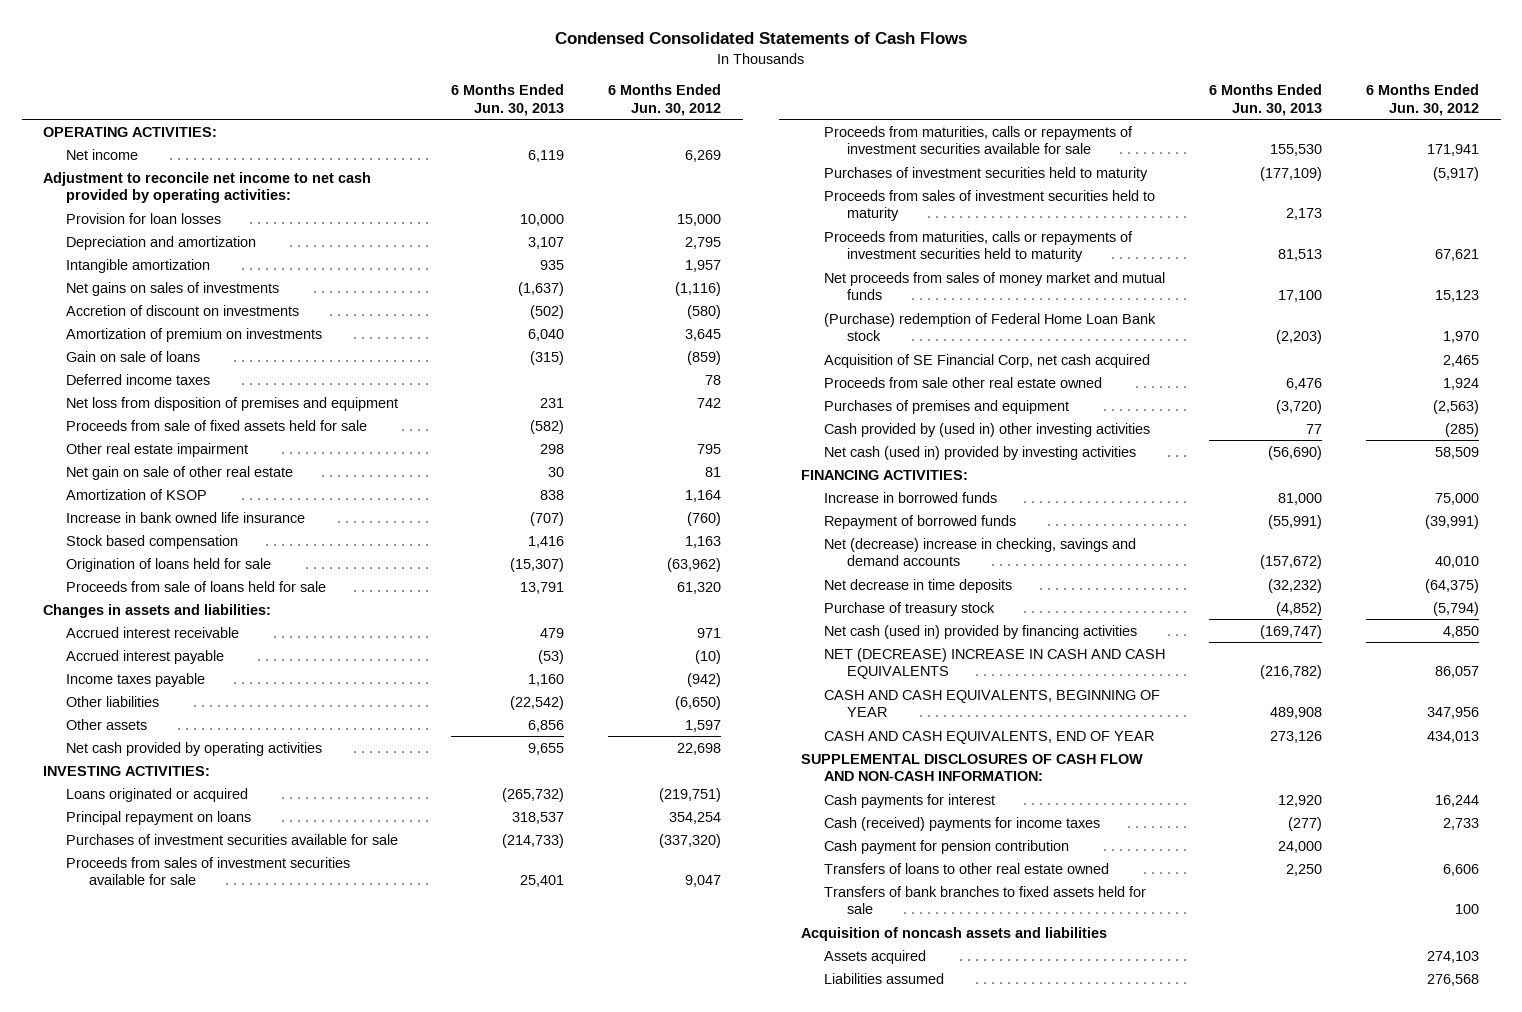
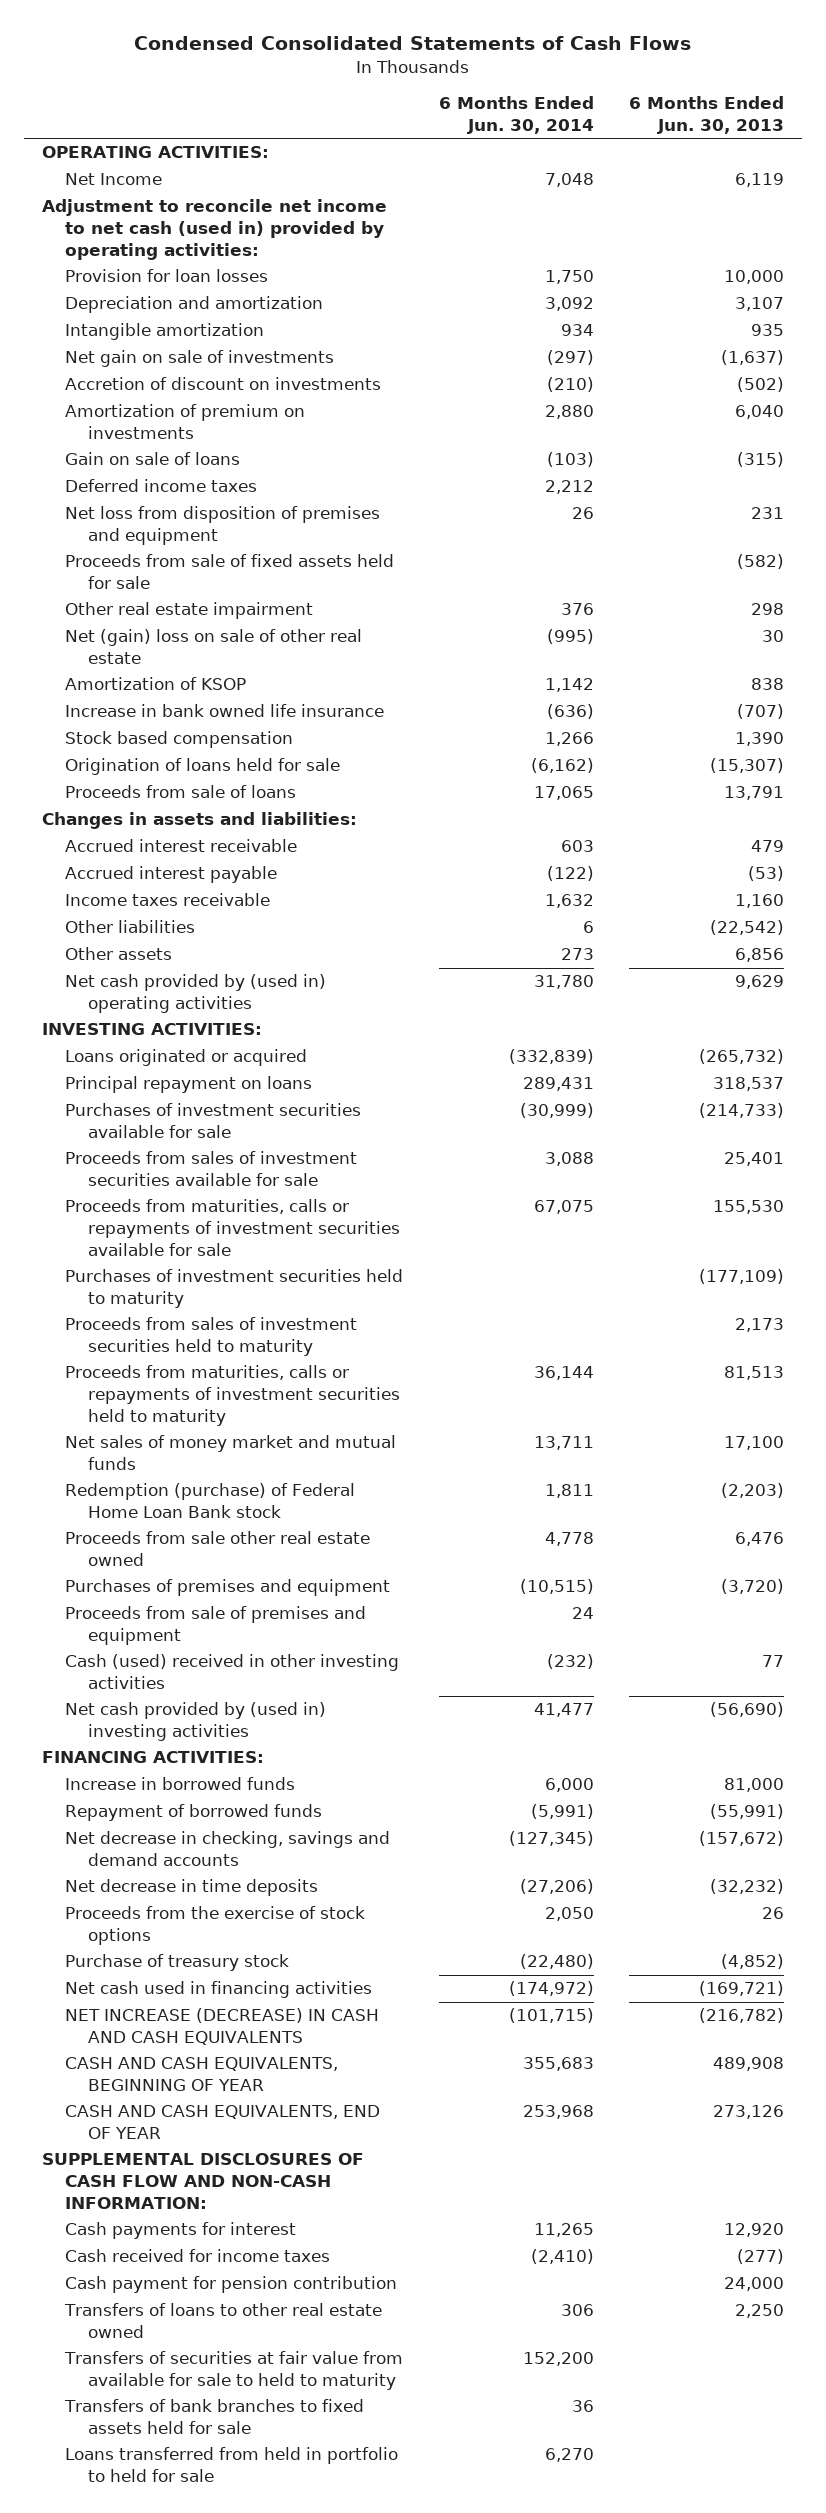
[607,84,721,117] 6 Months Ended Jun. 30, 2012 -> none
none -> [438,96,594,134] 6 Months Ended Jun. 30, 2014
[66,148,139,160] Net income -> [64,173,162,186] Net Income
[43,171,372,204] Adjustment to reconcile net income to net cash provided by operating activities: -> [42,199,388,260] Adjustment to reconcile net income to net cash (used in) provided by operating activities:
[66,281,280,296] Net gains on sales of investments -> [64,350,334,368] Net gain on sale of investments
[66,465,294,480] Net gain on sale of other real estate -> [64,629,362,665] Net (gain) loss on sale of other real estate
[528,535,565,548] 1,416 -> [735,732,785,747] 1,390
[66,580,327,592] Proceeds from sale of loans held for sale -> [64,785,296,799] Proceeds from sale of loans
[66,672,206,687] Income taxes payable -> [64,893,270,907] Income taxes receivable
[66,741,323,756] Net cash provided by operating activities -> [64,974,326,1014] Net cash provided by (used in) operating activities
[528,742,565,755] 9,655 -> [735,975,785,990] 9,629
[824,353,1151,368] Acquisition of SE Financial Corp, net cash acquired -> none
[824,271,1166,301] Net proceeds from sales of money market and mutual funds -> [64,1435,396,1471] Net sales of money market and mutual funds
[824,312,1157,342] (Purchase) redemption of Federal Home Loan Bank stock -> [64,1483,355,1519] Redemption (purchase) of Federal Home Loan Bank stock
none -> [64,1606,366,1646] Proceeds from sale of premises and equipment
[824,422,1151,437] Cash provided by (used in) other investing activities -> [64,1654,399,1690] Cash (used) received in other investing activities
[824,445,1137,460] Net cash (used in) provided by investing activities -> [64,1702,326,1742] Net cash provided by (used in) investing activities
[824,537,1137,567] Net (decrease) increase in checking, savings and demand accounts -> [64,1831,390,1867] Net decrease in checking, savings and demand accounts
none -> [64,1906,365,1946] Proceeds from the exercise of stock options
[824,624,1138,639] Net cash (used in) provided by financing activities -> [64,1981,372,1999] Net cash used in financing activities
[1259,624,1322,639] (169,747) -> [699,1981,785,1997] (169,721)
[824,647,1166,680] NET (DECREASE) INCREASE IN CASH AND CASH EQUIVALENTS -> [64,2008,379,2046] NET INCREASE (DECREASE) IN CASH AND CASH EQUIVALENTS
[824,816,1101,831] Cash (received) payments for income taxes -> [64,2249,330,2263] Cash received for income taxes
none -> [63,2351,403,2391] Transfers of securities at fair value from available for sale to held to maturity
[801,926,1108,941] Acquisition of noncash assets and liabilities -> none
[824,949,927,964] Assets acquired -> none
[824,972,945,984] Liabilities assumed -> none
none -> [64,2447,398,2483] Loans transferred from held in portfolio to held for sale

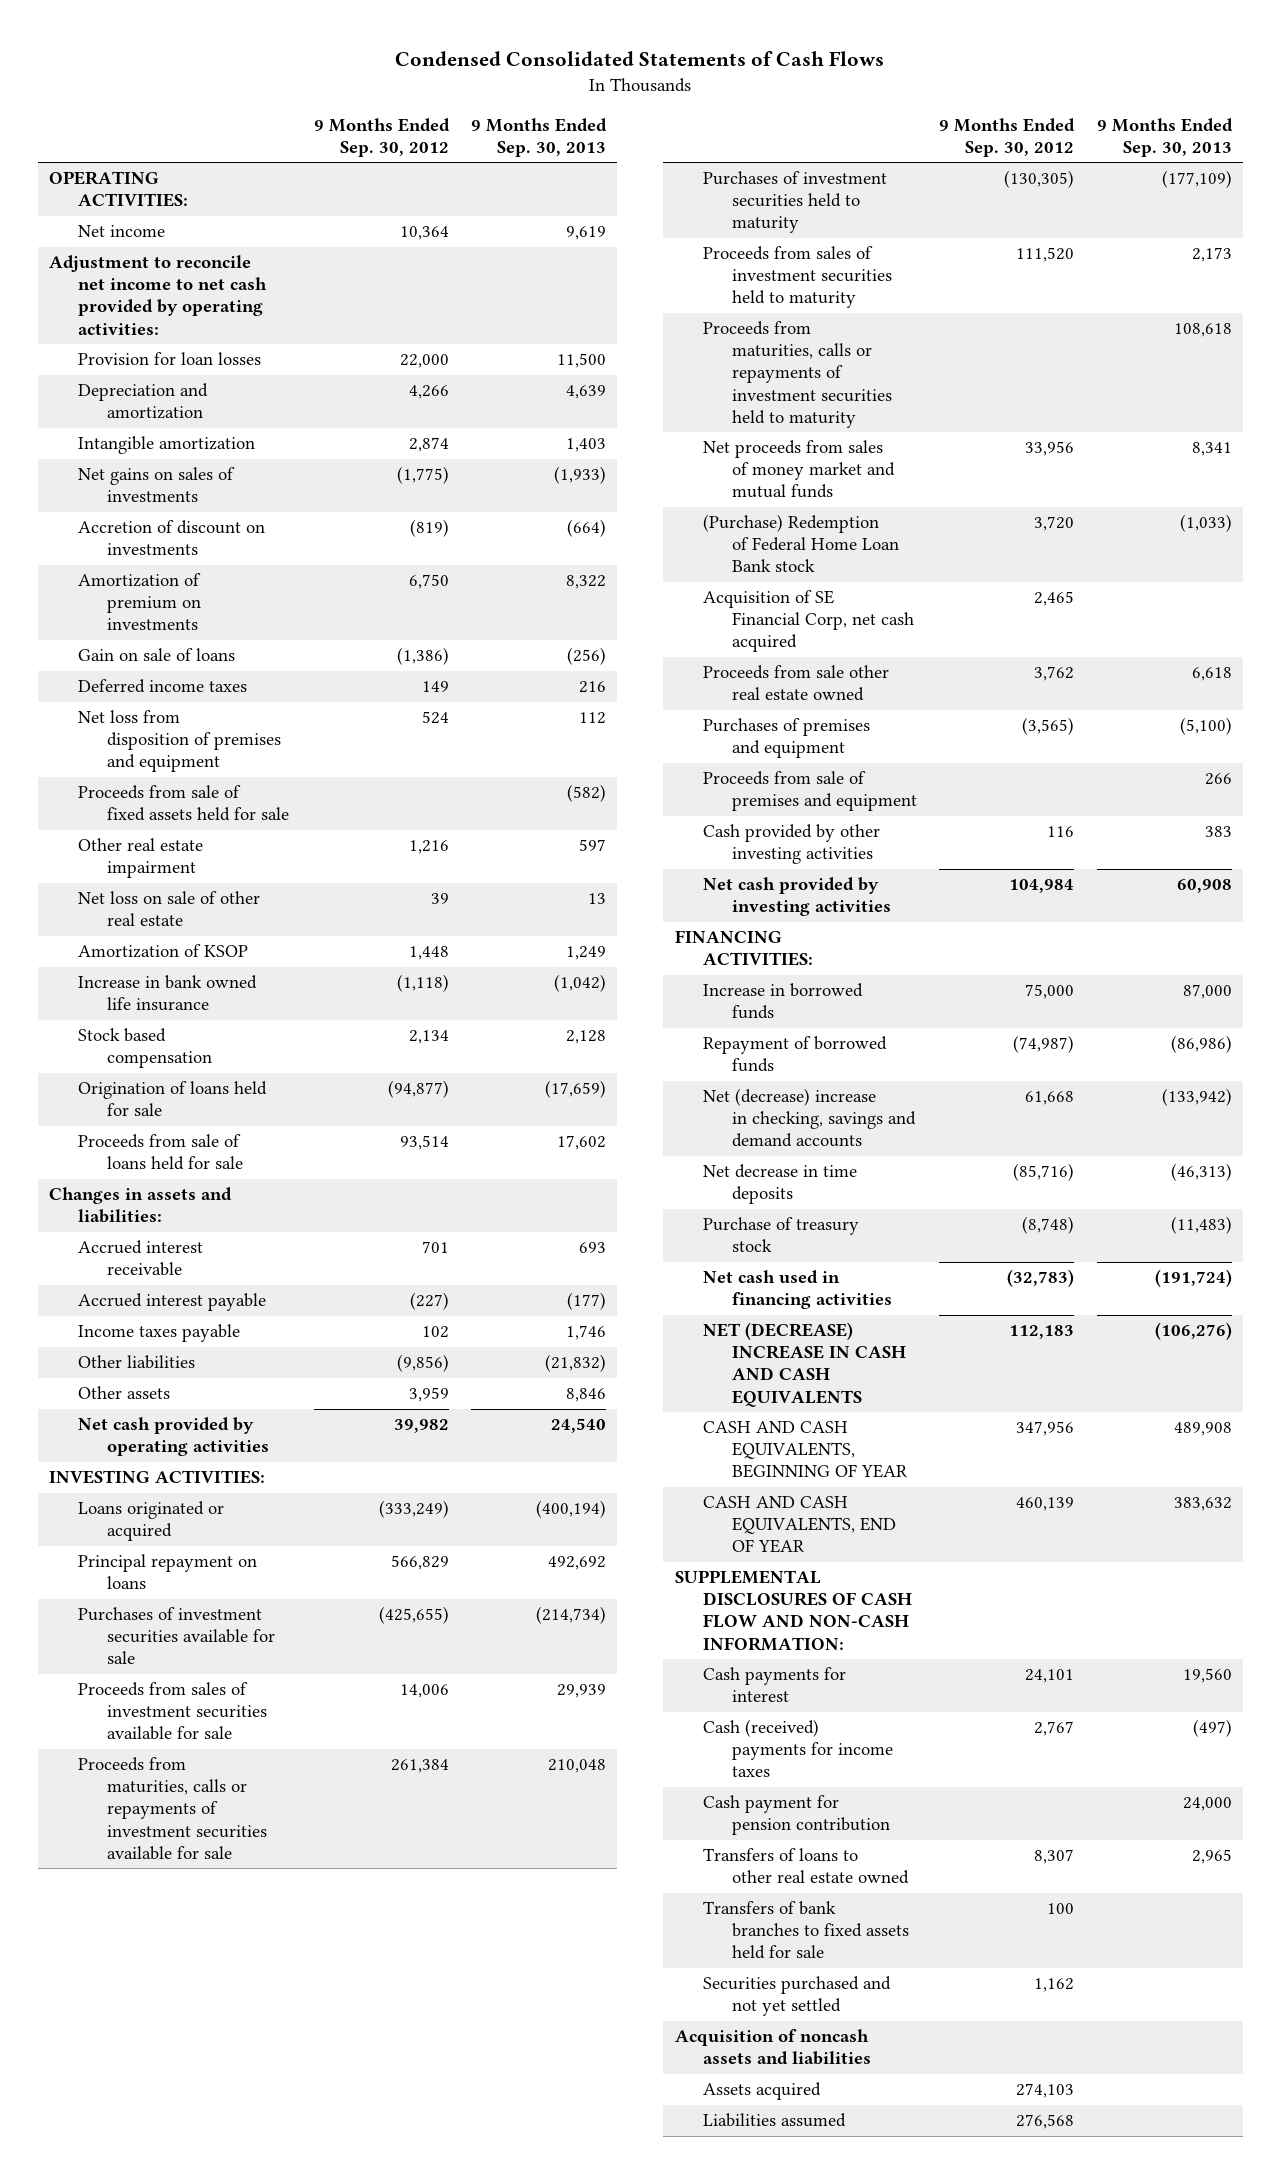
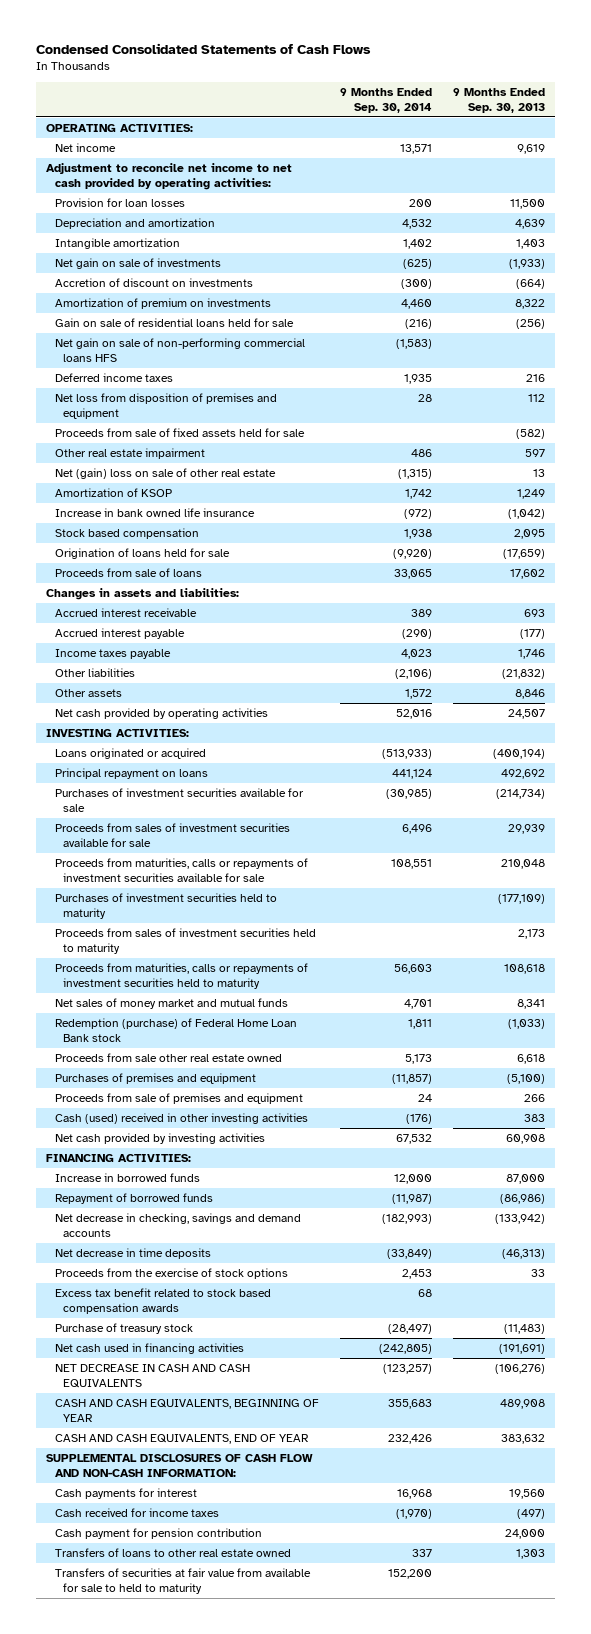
[314,117,451,158] 9 Months Ended Sep. 30, 2012 -> none
none -> [339,87,432,113] 9 Months Ended Sep. 30, 2014
[77,467,235,503] Net gains on sales of investments -> [54,258,221,270] Net gain on sale of investments
[77,648,235,662] Gain on sale of loans -> [54,318,294,328] Gain on sale of residential loans held for sale
none -> [54,338,305,362] Net gain on sale of non-performing commercial loans HFS
[77,891,260,927] Net loss on sale of other real estate -> [54,468,276,480] Net (gain) loss on sale of other real estate
[566,1030,607,1045] 2,128 -> [513,529,545,540] 2,095
[77,1134,243,1171] Proceeds from sale of loans held for sale -> [54,568,202,578] Proceeds from sale of loans
[551,1418,607,1434] 24,540 -> [507,709,545,720] 24,507
[703,590,915,653] Acquisition of SE Financial Corp, net cash acquired -> none
[703,440,896,499] Net proceeds from sales of money market and mutual funds -> [54,998,288,1010] Net sales of money market and mutual funds
[703,514,900,573] (Purchase) Redemption of Federal Home Loan Bank stock -> [54,1018,297,1042] Redemption (purchase) of Federal Home Loan Bank stock
[703,824,881,865] Cash provided by other investing activities -> [54,1113,308,1125] Cash (used) received in other investing activities
[703,1088,917,1148] Net (decrease) increase in checking, savings and demand accounts -> [54,1213,301,1237] Net decrease in checking, savings and demand accounts
none -> [54,1268,288,1280] Proceeds from the exercise of stock options
none -> [54,1288,271,1314] Excess tax benefit related to stock based compensation awards
[1154,1269,1232,1288] (191,724) -> [498,1344,545,1355] (191,691)
[703,1322,907,1407] NET (DECREASE) INCREASE IN CASH AND CASH EQUIVALENTS -> [54,1364,250,1388] NET DECREASE IN CASH AND CASH EQUIVALENTS
[703,1719,894,1778] Cash (received) payments for income taxes -> [54,1508,219,1518] Cash received for income taxes
[703,1901,910,1960] Transfers of bank branches to fixed assets held for sale -> none
[703,1976,892,2017] Securities purchased and not yet settled -> none
[674,2029,872,2066] Acquisition of noncash assets and liabilities -> none
[703,2082,822,2101] Assets acquired -> none
[703,2113,847,2128] Liabilities assumed -> none
[1191,1849,1232,1865] 2,965 -> [515,1549,545,1560] 1,303
none -> [54,1568,311,1594] Transfers of securities at fair value from available for sale to held to maturity

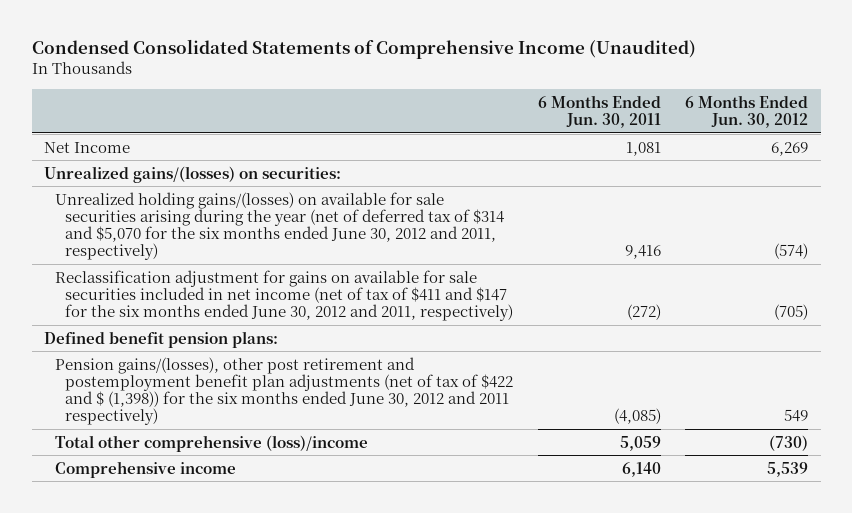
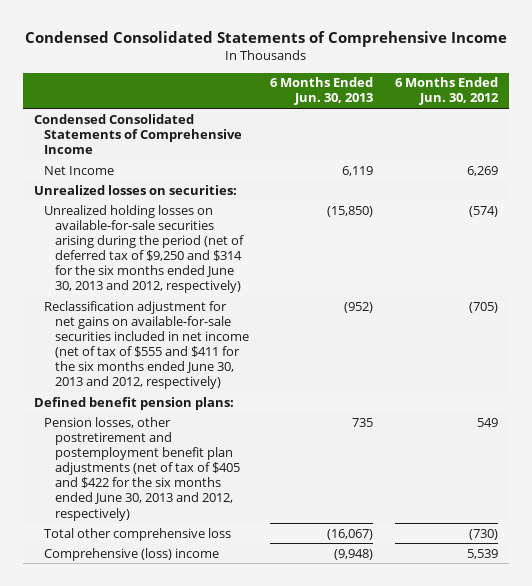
[31,39,696,60] Condensed Consolidated Statements of Comprehensive Income (Unaudited) -> [24,30,507,47] Condensed Consolidated Statements of Comprehensive Income
[537,94,661,129] 6 Months Ended Jun. 30, 2011 -> none
none -> [270,77,374,106] 6 Months Ended Jun. 30, 2013
none -> [33,113,243,154] Condensed Consolidated Statements of Comprehensive Income
[43,165,341,183] Unrealized gains/(losses) on securities: -> [33,184,237,195] Unrealized losses on securities:
[54,191,505,261] Unrealized holding gains/(losses) on available for sale securities arising during the year (net of deferred tax of $314 and $5,070 for the six months ended June 30, 2012 and 2011, respectively) -> [44,204,244,294] Unrealized holding losses on available-for-sale securities arising during the period (net of deferred tax of $9,250 and $314 for the six months ended June 30, 2013 and 2012, respectively)
[54,269,514,322] Reclassification adjustment for gains on available for sale securities included in net income (net of tax of $411 and $147 for the six months ended June 30, 2012 and 2011, respectively) -> [44,300,249,390] Reclassification adjustment for net gains on available-for-sale securities included in net income (net of tax of $555 and $411 for the six months ended June 30, 2013 and 2012, respectively)
[54,356,514,426] Pension gains/(losses), other post retirement and postemployment benefit plan adjustments (net of tax of $422 and $ (1,398)) for the six months ended June 30, 2012 and 2011 respectively) -> [44,416,240,521] Pension losses, other postretirement and postemployment benefit plan adjustments (net of tax of $405 and $422 for the six months ended June 30, 2013 and 2012, respectively)
[54,434,368,452] Total other comprehensive (loss)/income -> [44,527,232,541] Total other comprehensive loss
[54,460,236,478] Comprehensive income -> [44,547,220,561] Comprehensive (loss) income

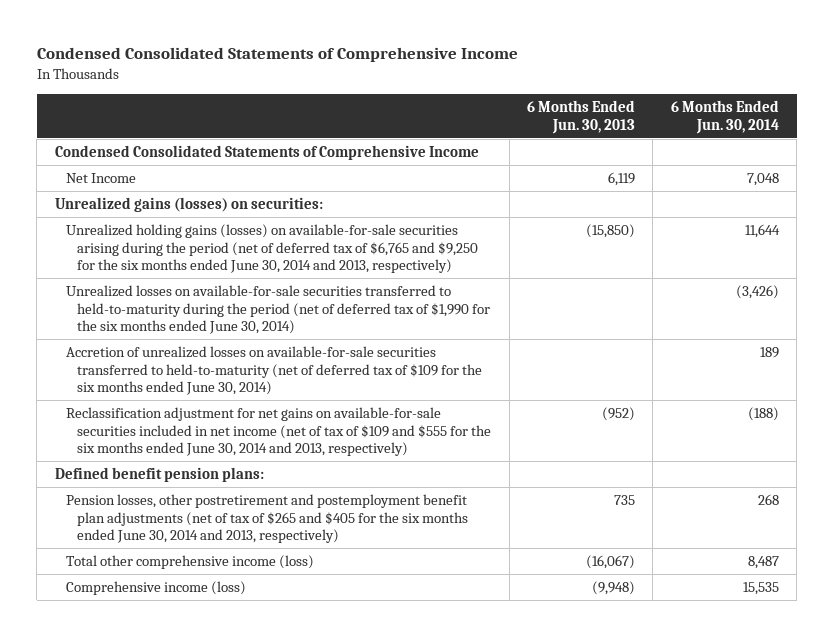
[394,77,499,106] 6 Months Ended Jun. 30, 2012 -> none
none -> [670,100,779,134] 6 Months Ended Jun. 30, 2014
[33,184,237,195] Unrealized losses on securities: -> [54,197,323,213] Unrealized gains (losses) on securities:
[44,204,244,294] Unrealized holding losses on available-for-sale securities arising during the period (net of deferred tax of $9,250 and $314 for the six months ended June 30, 2013 and 2012, respectively) -> [65,224,479,274] Unrealized holding gains (losses) on available-for-sale securities arising during the period (net of deferred tax of $6,765 and $9,250 for the six months ended June 30, 2014 and 2013, respectively)
none -> [65,285,491,335] Unrealized losses on available-for-sale securities transferred to held-to-maturity during the period (net of deferred tax of $1,990 for the six months ended June 30, 2014)
none -> [65,346,483,396] Accretion of unrealized losses on available-for-sale securities transferred to held-to-maturity (net of deferred tax of $109 for the six months ended June 30, 2014)
[44,300,249,390] Reclassification adjustment for net gains on available-for-sale securities included in net income (net of tax of $555 and $411 for the six months ended June 30, 2013 and 2012, respectively) -> [65,407,492,457] Reclassification adjustment for net gains on available-for-sale securities included in net income (net of tax of $109 and $555 for the six months ended June 30, 2014 and 2013, respectively)
[44,416,240,521] Pension losses, other postretirement and postemployment benefit plan adjustments (net of tax of $405 and $422 for the six months ended June 30, 2013 and 2012, respectively) -> [65,494,469,544] Pension losses, other postretirement and postemployment benefit plan adjustments (net of tax of $265 and $405 for the six months ended June 30, 2014 and 2013, respectively)
[44,527,232,541] Total other comprehensive loss -> [65,555,314,570] Total other comprehensive income (loss)
[44,547,220,561] Comprehensive (loss) income -> [65,581,246,596] Comprehensive income (loss)

